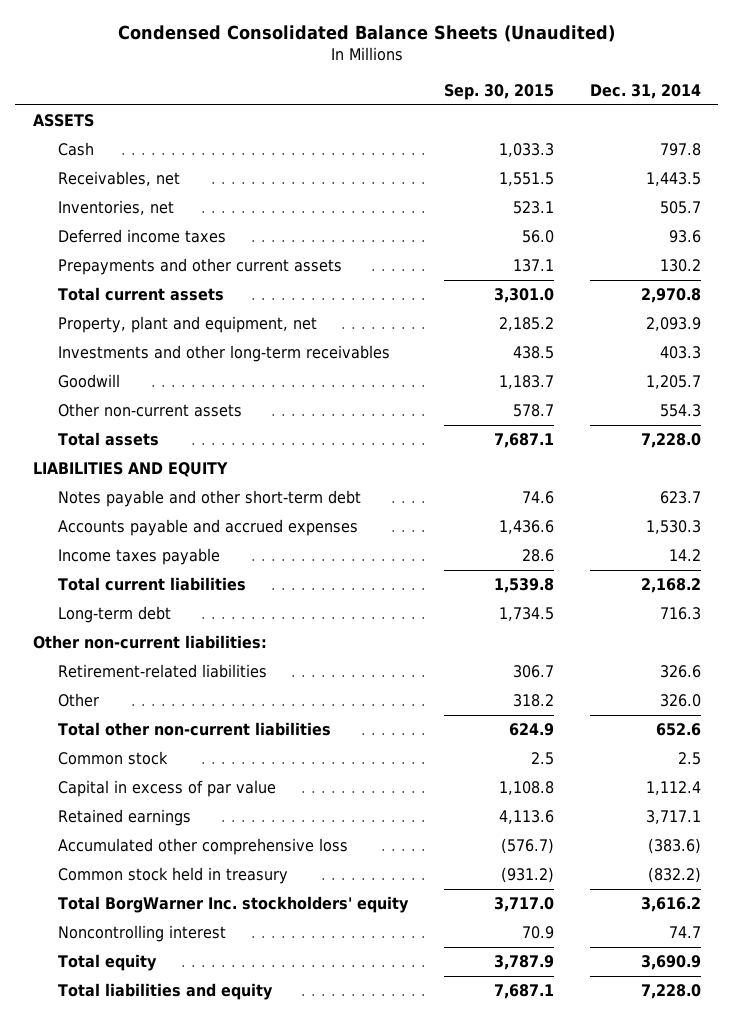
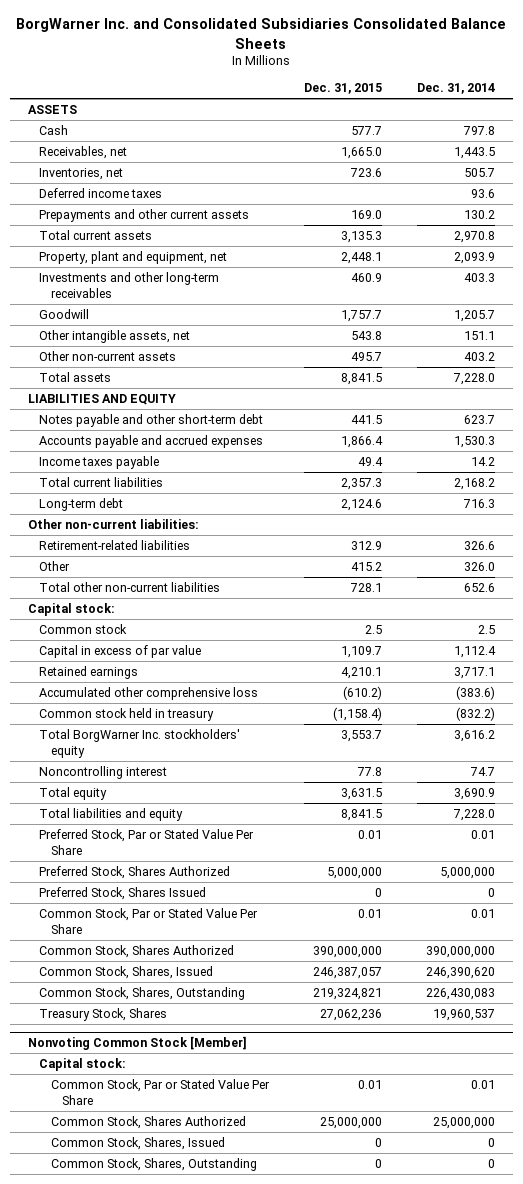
[117,25,615,43] Condensed Consolidated Balance Sheets (Unaudited) -> [16,18,507,49] BorgWarner Inc. and Consolidated Subsidiaries Consolidated Balance Sheets
[443,83,554,100] Sep. 30, 2015 -> none
none -> [304,83,383,95] Dec. 31, 2015
none -> [39,329,191,343] Other intangible assets, net
[659,403,701,417] 554.3 -> [464,351,496,361] 403.2
none -> [27,602,115,616] Capital stock:
none -> [39,828,255,855] Preferred Stock, Par or Stated Value Per Share
none -> [39,865,231,879] Preferred Stock, Shares Authorized
none -> [39,886,207,900] Preferred Stock, Shares Issued
none -> [39,907,259,934] Common Stock, Par or Stated Value Per Share
none -> [39,944,235,958] Common Stock, Shares Authorized
none -> [39,965,214,979] Common Stock, Shares, Issued
none -> [39,986,246,1000] Common Stock, Shares, Outstanding
none -> [39,1007,168,1021] Treasury Stock, Shares
none -> [27,1035,247,1050] Nonvoting Common Stock [Member]
none -> [39,1057,127,1071] Capital stock:
none -> [50,1078,270,1105] Common Stock, Par or Stated Value Per Share
none -> [50,1115,246,1129] Common Stock, Shares Authorized
none -> [50,1136,225,1150] Common Stock, Shares, Issued
none -> [50,1157,257,1171] Common Stock, Shares, Outstanding

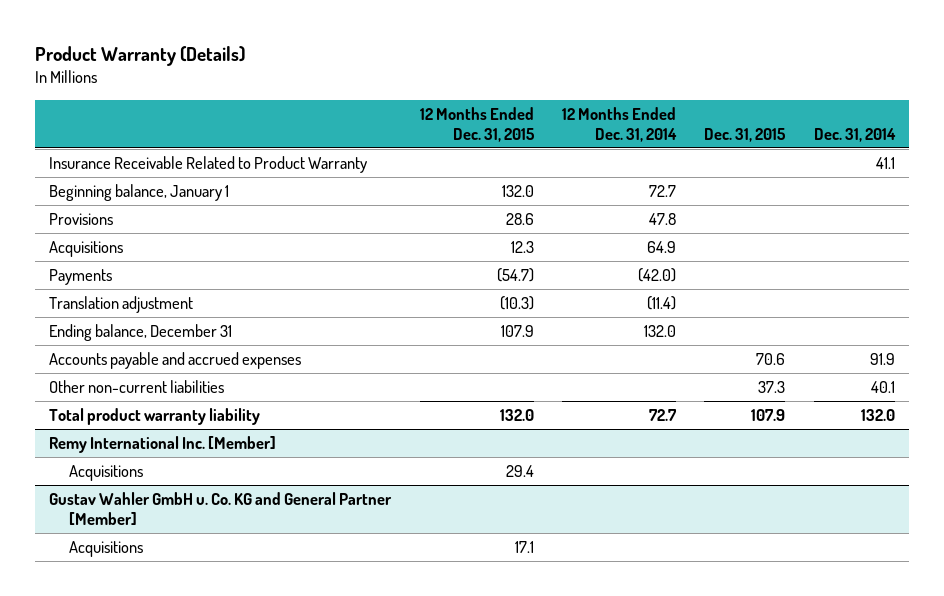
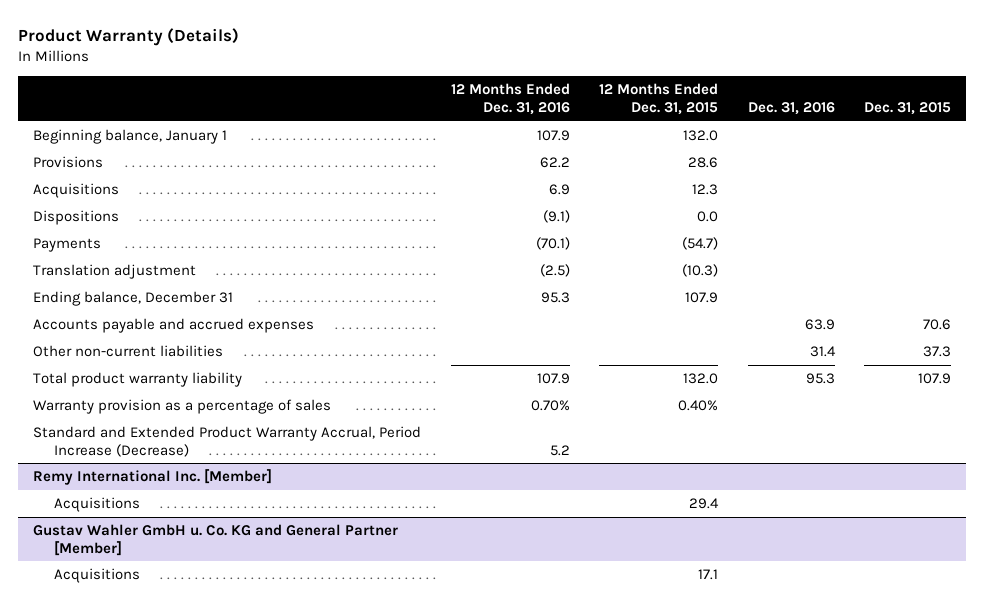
[562,106,678,142] 12 Months Ended Dec. 31, 2014 -> none
[813,127,896,142] Dec. 31, 2014 -> none
none -> [450,83,570,115] 12 Months Ended Dec. 31, 2016
none -> [747,101,835,115] Dec. 31, 2016
[49,156,368,174] Insurance Receivable Related to Product Warranty -> none
none -> [33,210,120,226] Dispositions
none -> [33,399,332,415] Warranty provision as a percentage of sales
none -> [33,426,422,457] Standard and Extended Product Warranty Accrual, Period Increase (Decrease)

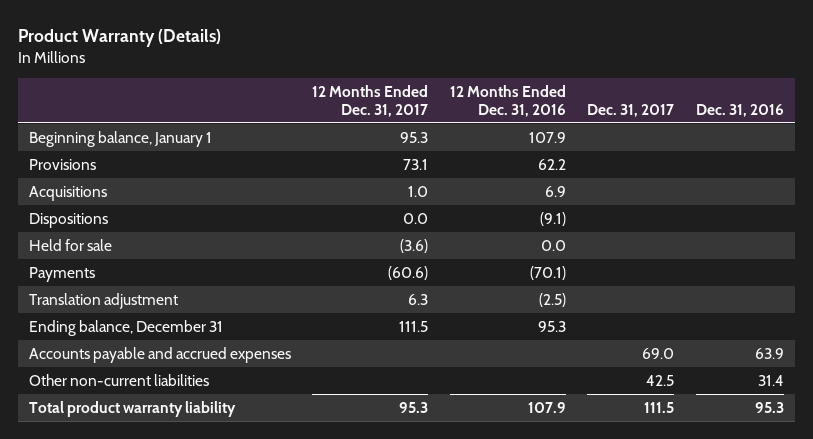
[599,83,719,115] 12 Months Ended Dec. 31, 2015 -> none
[864,101,952,115] Dec. 31, 2015 -> none
none -> [312,84,429,117] 12 Months Ended Dec. 31, 2017
none -> [587,103,675,117] Dec. 31, 2017
none -> [28,238,112,251] Held for sale
[33,399,332,415] Warranty provision as a percentage of sales -> none
[33,426,422,457] Standard and Extended Product Warranty Accrual, Period Increase (Decrease) -> none
[33,469,273,486] Remy International Inc. [Member] -> none
[53,497,140,513] Acquisitions -> none
[33,524,399,556] Gustav Wahler GmbH u. Co. KG and General Partner [Member] -> none
[53,568,140,584] Acquisitions -> none

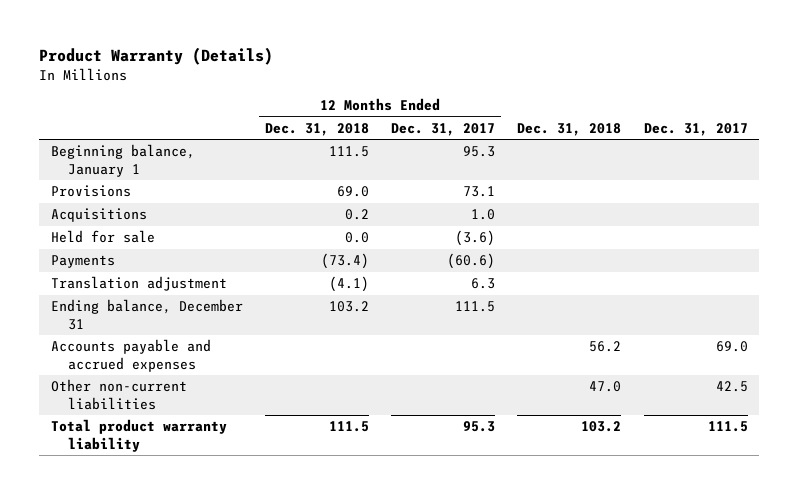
[449,84,566,117] 12 Months Ended Dec. 31, 2016 -> none
[695,103,784,117] Dec. 31, 2016 -> none
none -> [264,122,369,136] Dec. 31, 2018
none -> [517,122,622,136] Dec. 31, 2018
[28,212,108,228] Dispositions -> none

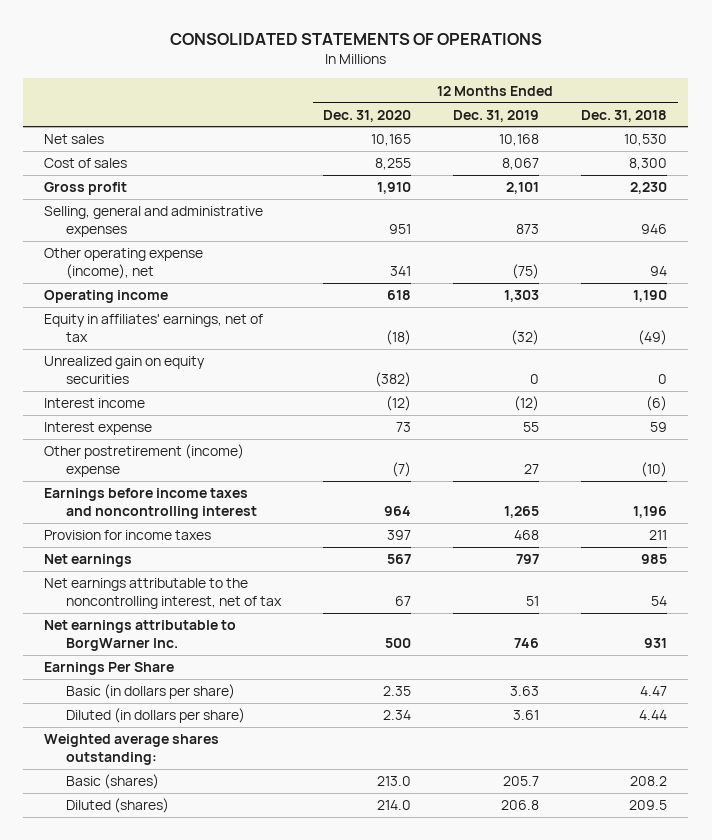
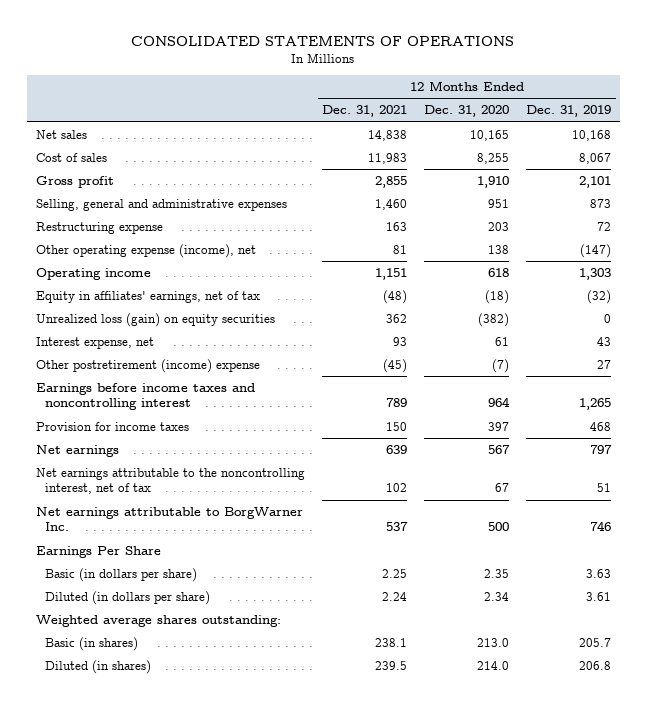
[581,109,668,122] Dec. 31, 2018 -> none
none -> [321,105,407,118] Dec. 31, 2021
none -> [35,221,163,234] Restructuring expense
[390,265,412,276] 341 -> [488,244,510,254] 138
[512,263,540,279] (75) -> [580,243,612,258] (147)
[44,398,146,409] Interest income -> none
[44,356,206,384] Unrealized gain on equity securities -> [35,312,275,327] Unrealized loss (gain) on equity securities
[44,422,153,436] Interest expense -> [35,336,154,349] Interest expense, net
[396,422,412,433] 73 -> [495,336,510,346] 61
[523,422,540,433] 55 -> [597,336,612,346] 43
[66,774,160,790] Basic (shares) -> [44,636,138,651] Basic (in shares)
[66,798,170,814] Diluted (shares) -> [44,659,151,674] Diluted (in shares)

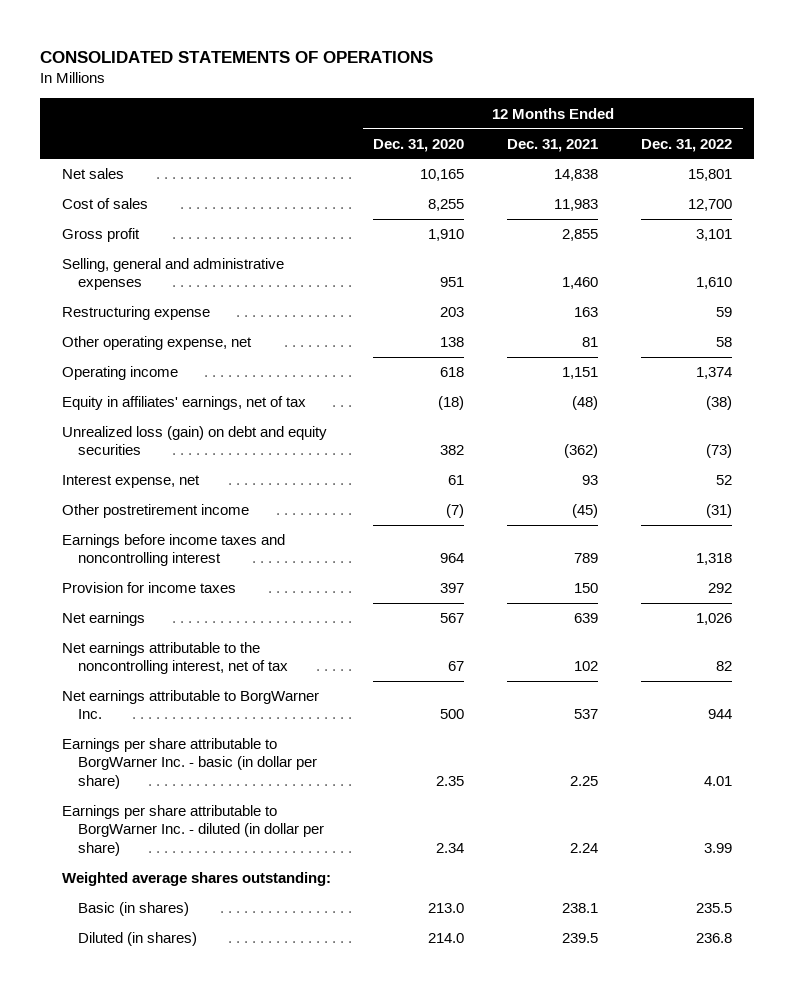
[526,105,612,118] Dec. 31, 2019 -> none
none -> [641,138,733,152] Dec. 31, 2022
[35,243,256,258] Other operating expense (income), net -> [61,336,252,351] Other operating expense, net
[35,312,275,327] Unrealized loss (gain) on equity securities -> [61,426,327,456] Unrealized loss (gain) on debt and equity securities
[385,313,407,323] 362 -> [564,444,599,459] (362)
[478,312,510,327] (382) -> [440,445,465,456] 382
[35,358,260,373] Other postretirement (income) expense -> [61,504,249,519] Other postretirement income
[35,545,161,558] Earnings Per Share -> none
[44,567,197,582] Basic (in dollars per share) -> [61,738,318,789] Earnings per share attributable to BorgWarner Inc. - basic (in dollar per share)
[44,590,210,605] Diluted (in dollars per share) -> [61,805,325,856] Earnings per share attributable to BorgWarner Inc. - diluted (in dollar per share)

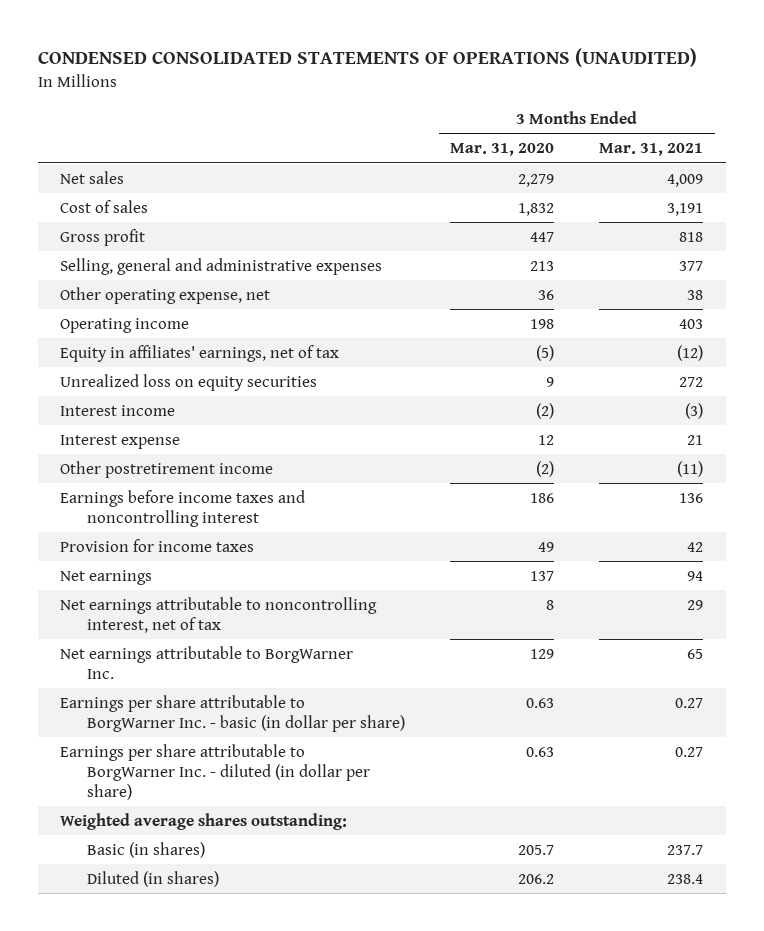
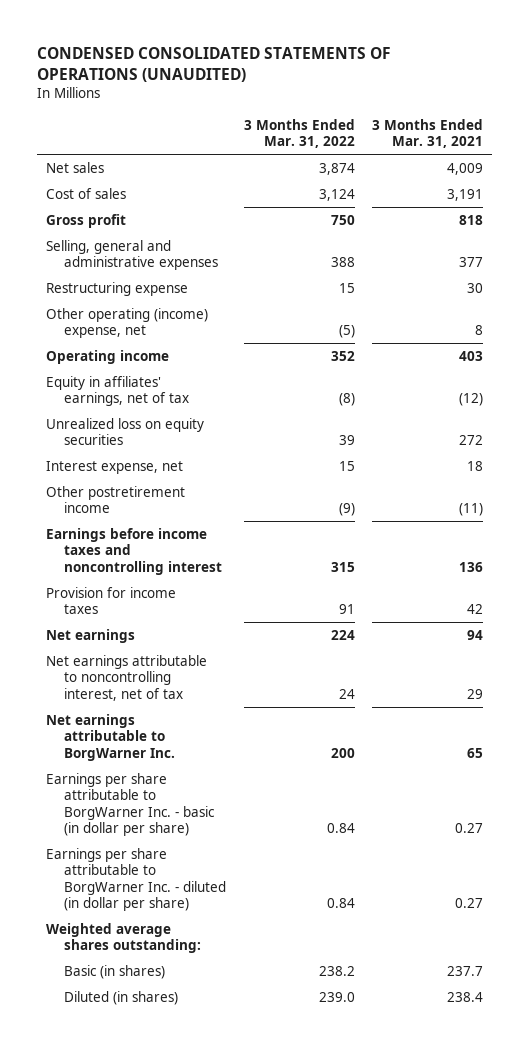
[450,143,555,157] Mar. 31, 2020 -> none
none -> [243,118,355,149] 3 Months Ended Mar. 31, 2022
none -> [45,281,188,296] Restructuring expense
[60,286,271,304] Other operating expense, net -> [45,307,208,339] Other operating (income) expense, net
[687,289,704,300] 38 -> [474,325,483,336] 8
[60,404,176,416] Interest income -> none
[60,434,181,449] Interest expense -> [45,460,183,474] Interest expense, net
[687,434,704,445] 21 -> [466,460,483,471] 18

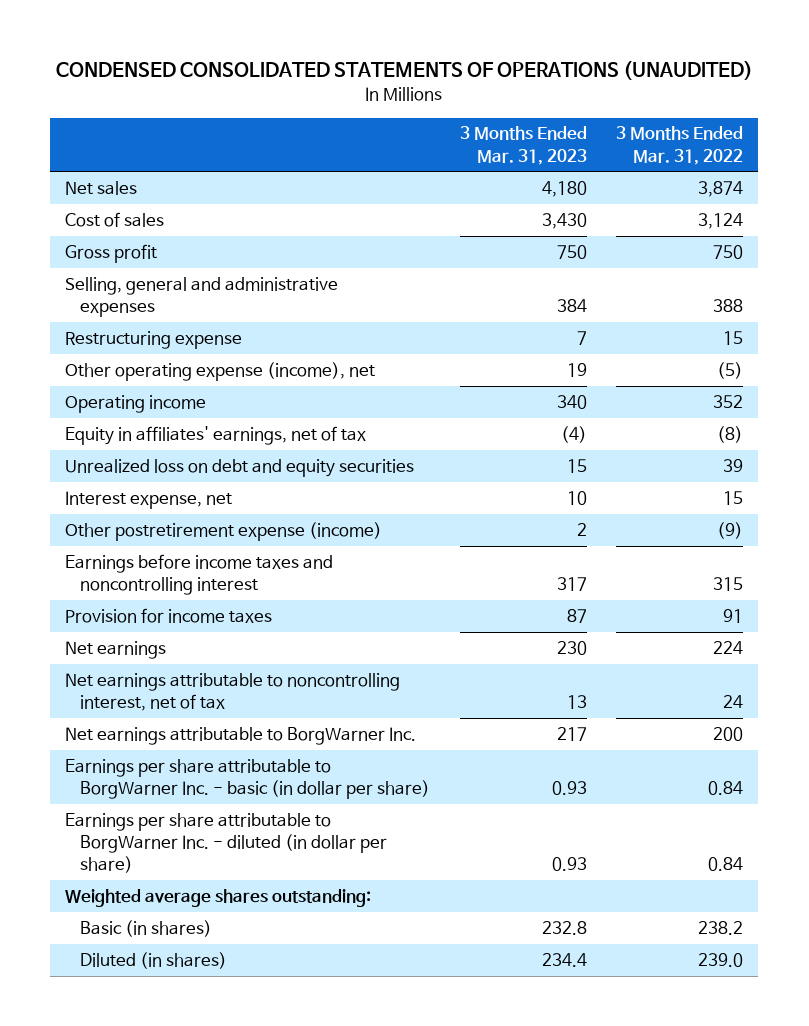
[371,118,483,149] 3 Months Ended Mar. 31, 2021 -> none
none -> [459,126,587,165] 3 Months Ended Mar. 31, 2023
[45,307,208,339] Other operating (income) expense, net -> [65,361,376,381] Other operating expense (income), net
[45,417,204,446] Unrealized loss on equity securities -> [65,458,415,477] Unrealized loss on debt and equity securities
[45,485,185,514] Other postretirement income -> [65,521,383,541] Other postretirement expense (income)

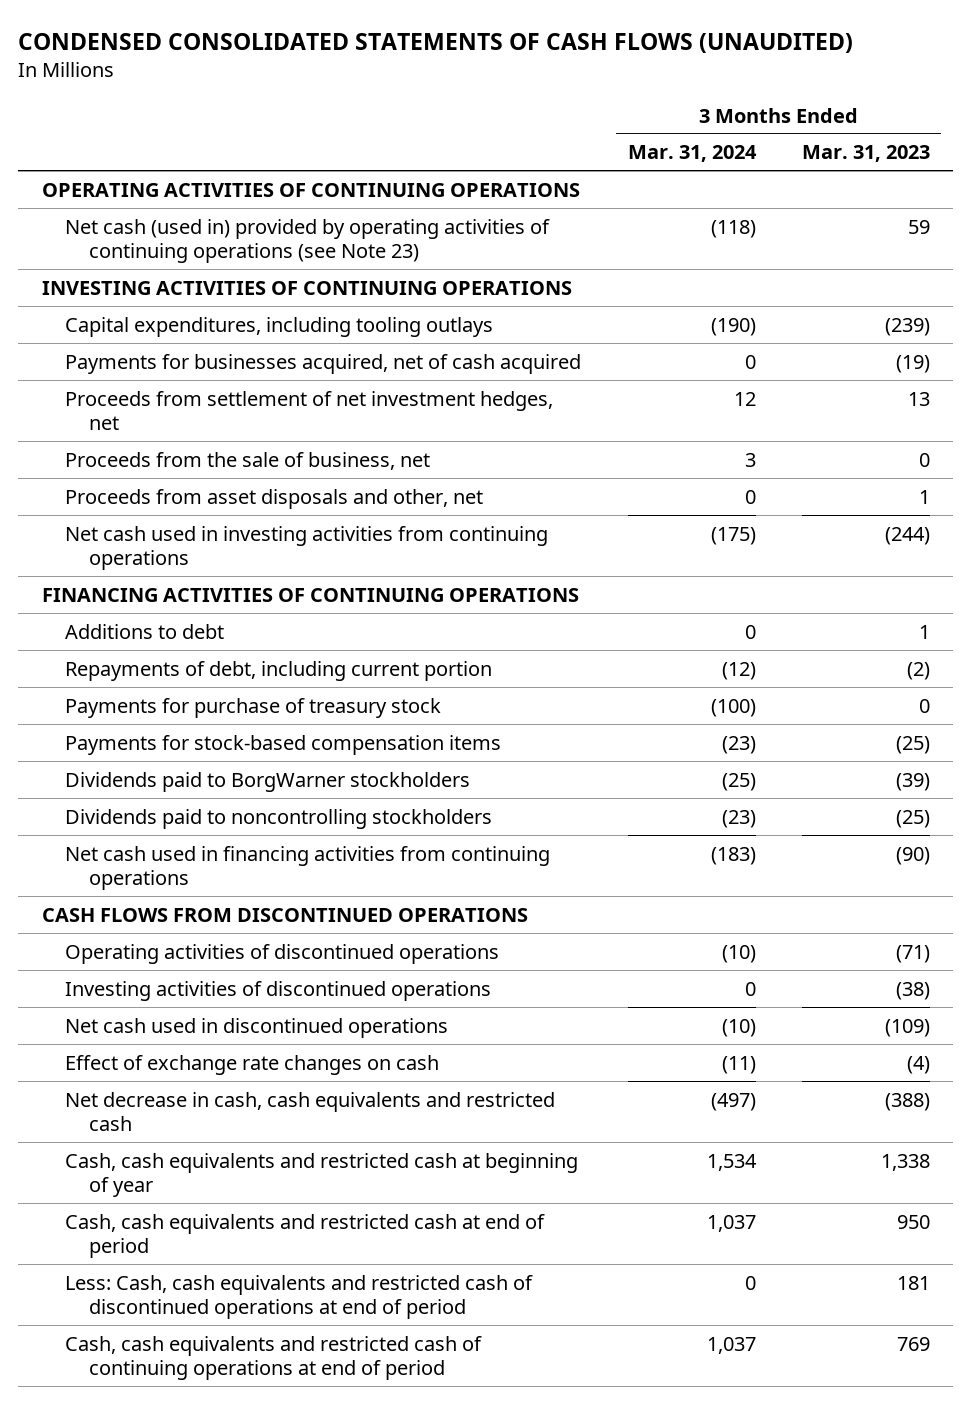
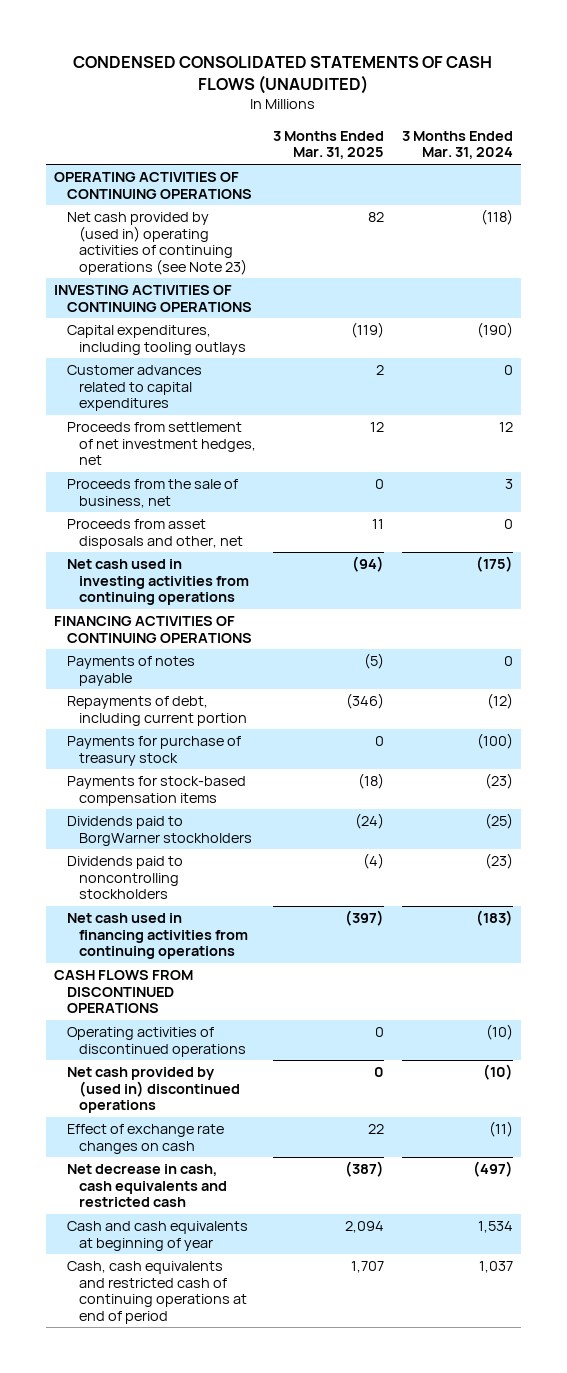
[801,145,930,163] Mar. 31, 2023 -> none
none -> [273,130,385,160] 3 Months Ended Mar. 31, 2025
[65,218,551,264] Net cash (used in) provided by operating activities of continuing operations (see Note 23) -> [66,212,248,275] Net cash provided by (used in) operating activities of continuing operations (see Note 23)
[65,353,582,374] Payments for businesses acquired, net of cash acquired -> none
none -> [66,365,202,412] Customer advances related to capital expenditures
[65,623,225,639] Additions to debt -> none
none -> [66,656,195,686] Payments of notes payable
[65,980,492,1001] Investing activities of discontinued operations -> none
[65,1017,449,1038] Net cash used in discontinued operations -> [66,1067,241,1114] Net cash provided by (used in) discontinued operations
[65,1213,546,1259] Cash, cash equivalents and restricted cash at end of period -> none
[65,1274,534,1320] Less: Cash, cash equivalents and restricted cash of discontinued operations at end of period -> none
[65,1152,579,1198] Cash, cash equivalents and restricted cash at beginning of year -> [66,1221,248,1251] Cash and cash equivalents at beginning of year

